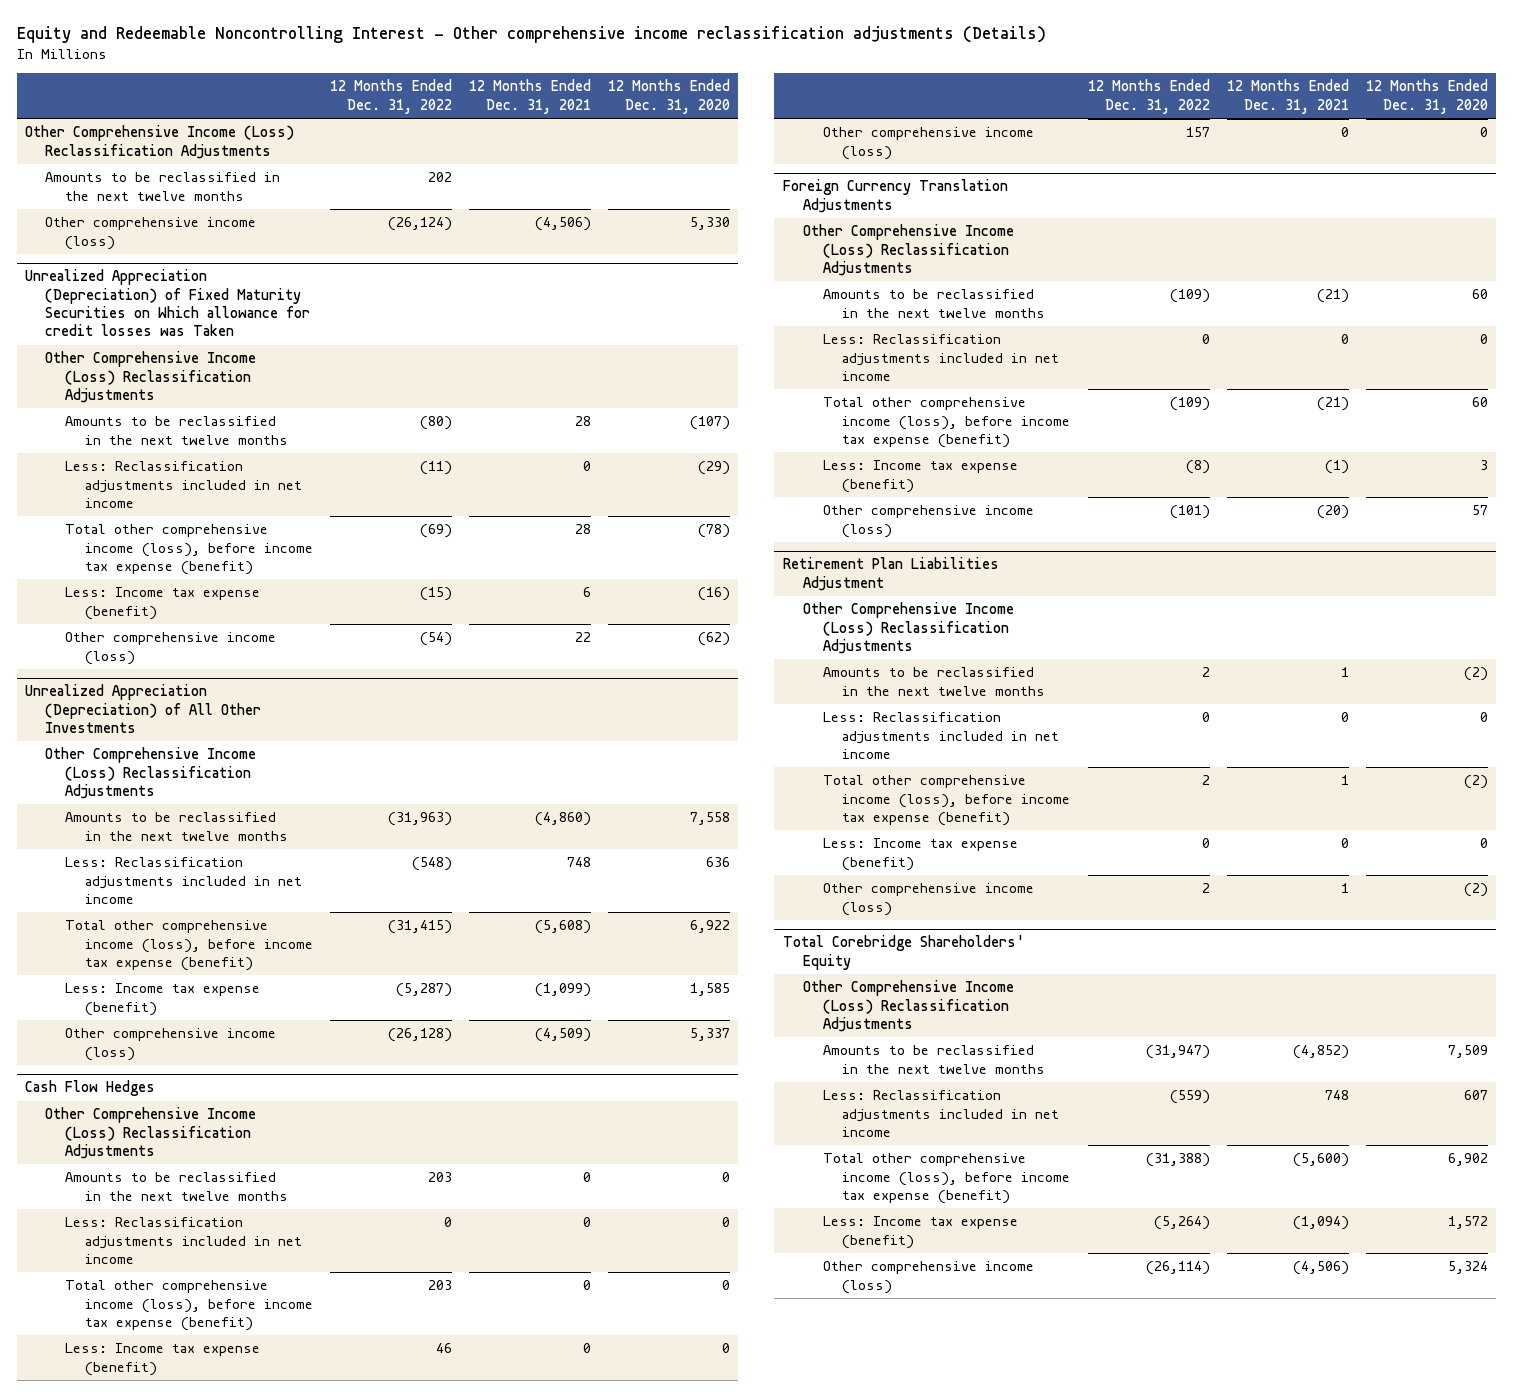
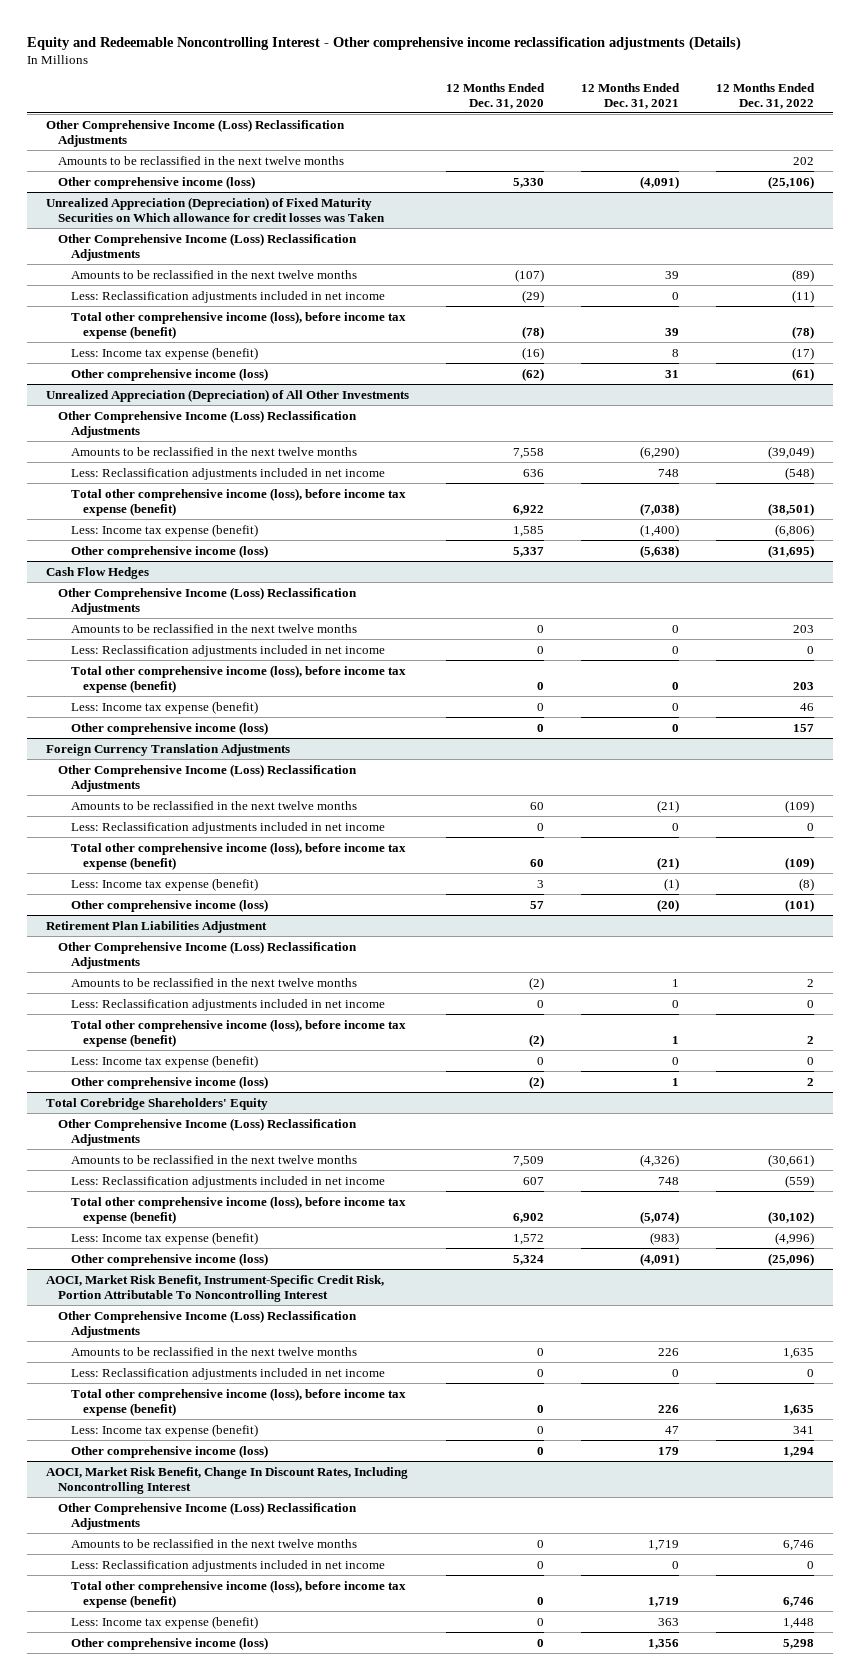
[387,217,452,232] (26,124) -> [767,175,814,189] (25,106)
[534,217,591,232] (4,506) -> [639,175,679,189] (4,091)
[419,416,452,431] (80) -> [791,268,814,282] (89)
[574,416,591,427] 28 -> [664,270,679,279] 39
[419,524,452,539] (69) -> [791,325,814,339] (78)
[574,524,591,535] 28 -> [664,327,679,336] 39
[419,587,452,602] (15) -> [791,346,814,360] (17)
[582,587,591,598] 6 -> [671,348,679,357] 8
[419,632,452,647] (54) -> [791,367,814,381] (61)
[574,632,591,643] 22 -> [664,369,679,378] 31
[387,812,452,827] (31,963) -> [767,445,814,459] (39,049)
[534,812,591,827] (4,860) -> [639,445,679,459] (6,290)
[387,920,452,935] (31,415) -> [767,502,814,516] (38,501)
[534,920,591,935] (5,608) -> [639,502,679,516] (7,038)
[395,983,452,998] (5,287) -> [774,523,814,537] (6,806)
[534,983,591,998] (1,099) -> [639,523,679,537] (1,400)
[387,1028,452,1043] (26,128) -> [767,544,814,558] (31,695)
[534,1028,591,1043] (4,509) -> [639,544,679,558] (5,638)
[1145,1045,1210,1060] (31,947) -> [767,1153,814,1167] (30,661)
[1292,1045,1349,1060] (4,852) -> [639,1153,679,1167] (4,326)
[1145,1153,1210,1168] (31,388) -> [767,1210,814,1224] (30,102)
[1292,1153,1349,1168] (5,600) -> [639,1210,679,1224] (5,074)
[1153,1216,1210,1231] (5,264) -> [774,1231,814,1245] (4,996)
[1292,1216,1349,1231] (1,094) -> [649,1231,679,1245] (983)
[1145,1261,1210,1276] (26,114) -> [767,1252,814,1266] (25,096)
[1292,1261,1349,1276] (4,506) -> [639,1252,679,1266] (4,091)
none -> [45,1274,384,1302] AOCI, Market Risk Benefit, Instrument-Specific Credit Risk, Portion Attributable To Noncontrolling Interest
none -> [58,1309,358,1338] Other Comprehensive Income (Loss) Reclassification Adjustments
none -> [70,1346,357,1356] Amounts to be reclassified in the next twelve months
none -> [70,1367,385,1380] Less: Reclassification adjustments included in net income
none -> [70,1387,406,1416] Total other comprehensive income (loss), before income tax expense (benefit)
none -> [70,1423,258,1437] Less: Income tax expense (benefit)
none -> [70,1444,268,1458] Other comprehensive income (loss)
none -> [45,1466,408,1494] AOCI, Market Risk Benefit, Change In Discount Rates, Including Noncontrolling Interest
none -> [58,1501,358,1530] Other Comprehensive Income (Loss) Reclassification Adjustments
none -> [70,1538,357,1548] Amounts to be reclassified in the next twelve months
none -> [70,1559,385,1572] Less: Reclassification adjustments included in net income
none -> [70,1579,406,1608] Total other comprehensive income (loss), before income tax expense (benefit)
none -> [70,1615,258,1629] Less: Income tax expense (benefit)
none -> [70,1636,268,1650] Other comprehensive income (loss)

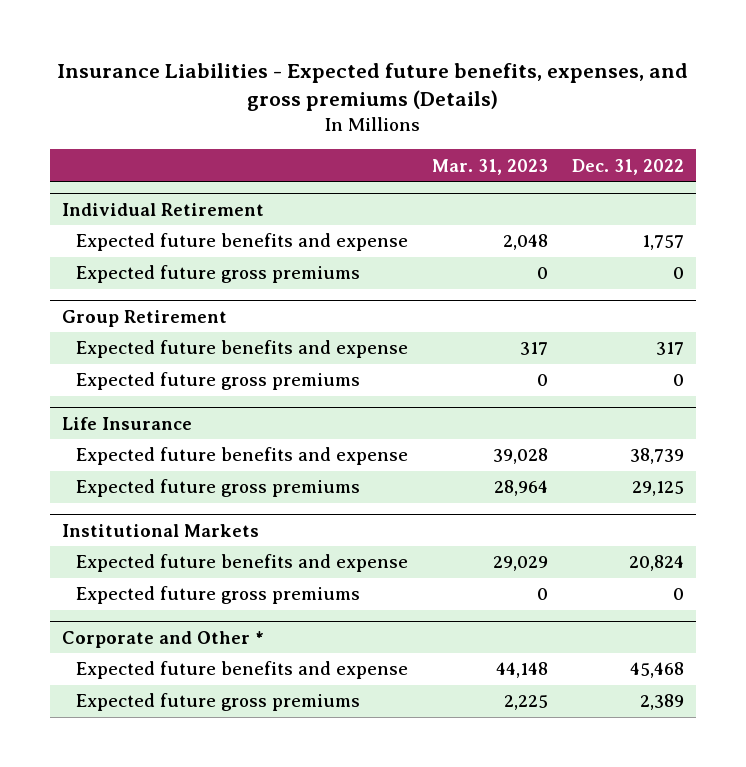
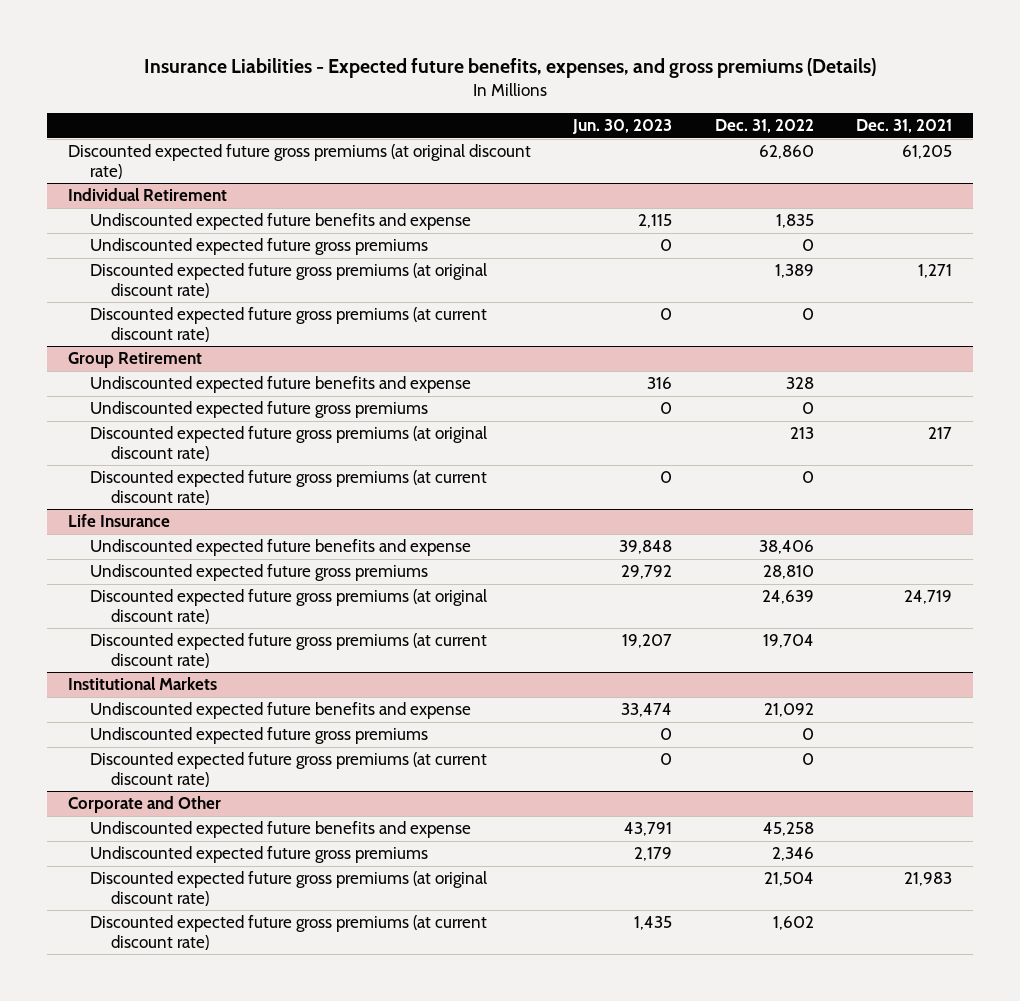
[431,158,548,175] Mar. 31, 2023 -> none
none -> [572,119,673,135] Jun. 30, 2023
none -> [855,119,952,134] Dec. 31, 2021
none -> [67,144,531,179] Discounted expected future gross premiums (at original discount rate)
[75,233,408,252] Expected future benefits and expense -> [89,213,471,231] Undiscounted expected future benefits and expense
[641,235,684,251] 1,757 -> [775,214,814,229] 1,835
[75,265,360,284] Expected future gross premiums -> [89,238,428,256] Undiscounted expected future gross premiums
none -> [89,263,487,298] Discounted expected future gross premiums (at original discount rate)
none -> [89,307,487,342] Discounted expected future gross premiums (at current discount rate)
[75,340,408,359] Expected future benefits and expense -> [89,376,471,394] Undiscounted expected future benefits and expense
[655,342,684,356] 317 -> [785,377,814,390] 328
[75,372,360,391] Expected future gross premiums -> [89,401,428,419] Undiscounted expected future gross premiums
none -> [89,426,487,461] Discounted expected future gross premiums (at original discount rate)
none -> [89,470,487,505] Discounted expected future gross premiums (at current discount rate)
[75,447,408,466] Expected future benefits and expense -> [89,539,471,557] Undiscounted expected future benefits and expense
[629,448,684,465] 38,739 -> [758,540,814,555] 38,406
[75,479,360,498] Expected future gross premiums -> [89,564,428,582] Undiscounted expected future gross premiums
[631,481,684,497] 29,125 -> [762,565,814,580] 28,810
none -> [89,589,487,624] Discounted expected future gross premiums (at original discount rate)
none -> [89,633,487,668] Discounted expected future gross premiums (at current discount rate)
[75,554,408,573] Expected future benefits and expense -> [89,702,471,720] Undiscounted expected future benefits and expense
[628,555,684,572] 20,824 -> [763,703,814,718] 21,092
[75,586,360,605] Expected future gross premiums -> [89,727,428,745] Undiscounted expected future gross premiums
none -> [89,752,487,787] Discounted expected future gross premiums (at current discount rate)
[61,630,264,648] Corporate and Other * -> [67,796,221,814] Corporate and Other
[75,661,408,680] Expected future benefits and expense -> [89,821,471,839] Undiscounted expected future benefits and expense
[629,662,684,679] 45,468 -> [762,822,814,837] 45,258
[75,693,360,712] Expected future gross premiums -> [89,846,428,864] Undiscounted expected future gross premiums
[639,694,684,711] 2,389 -> [771,847,814,862] 2,346
none -> [89,871,487,906] Discounted expected future gross premiums (at original discount rate)
none -> [89,915,487,950] Discounted expected future gross premiums (at current discount rate)

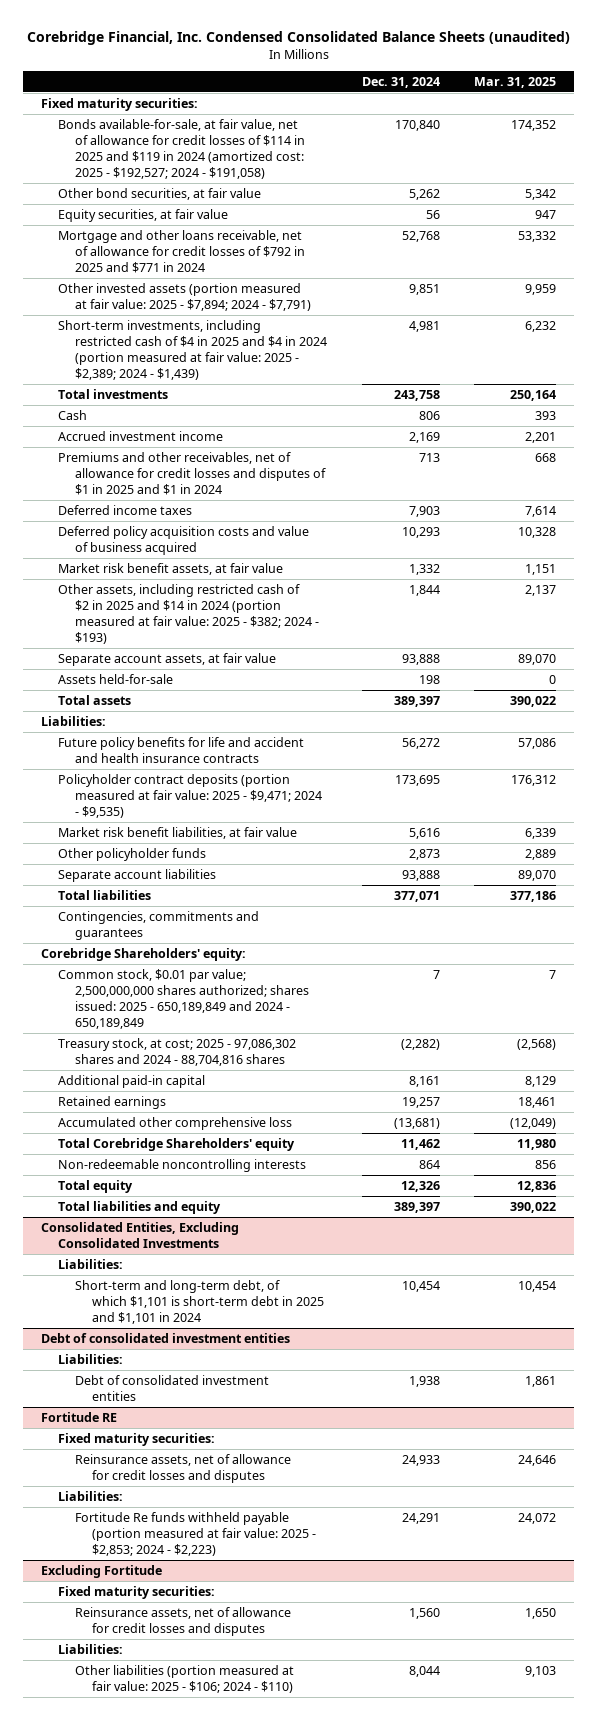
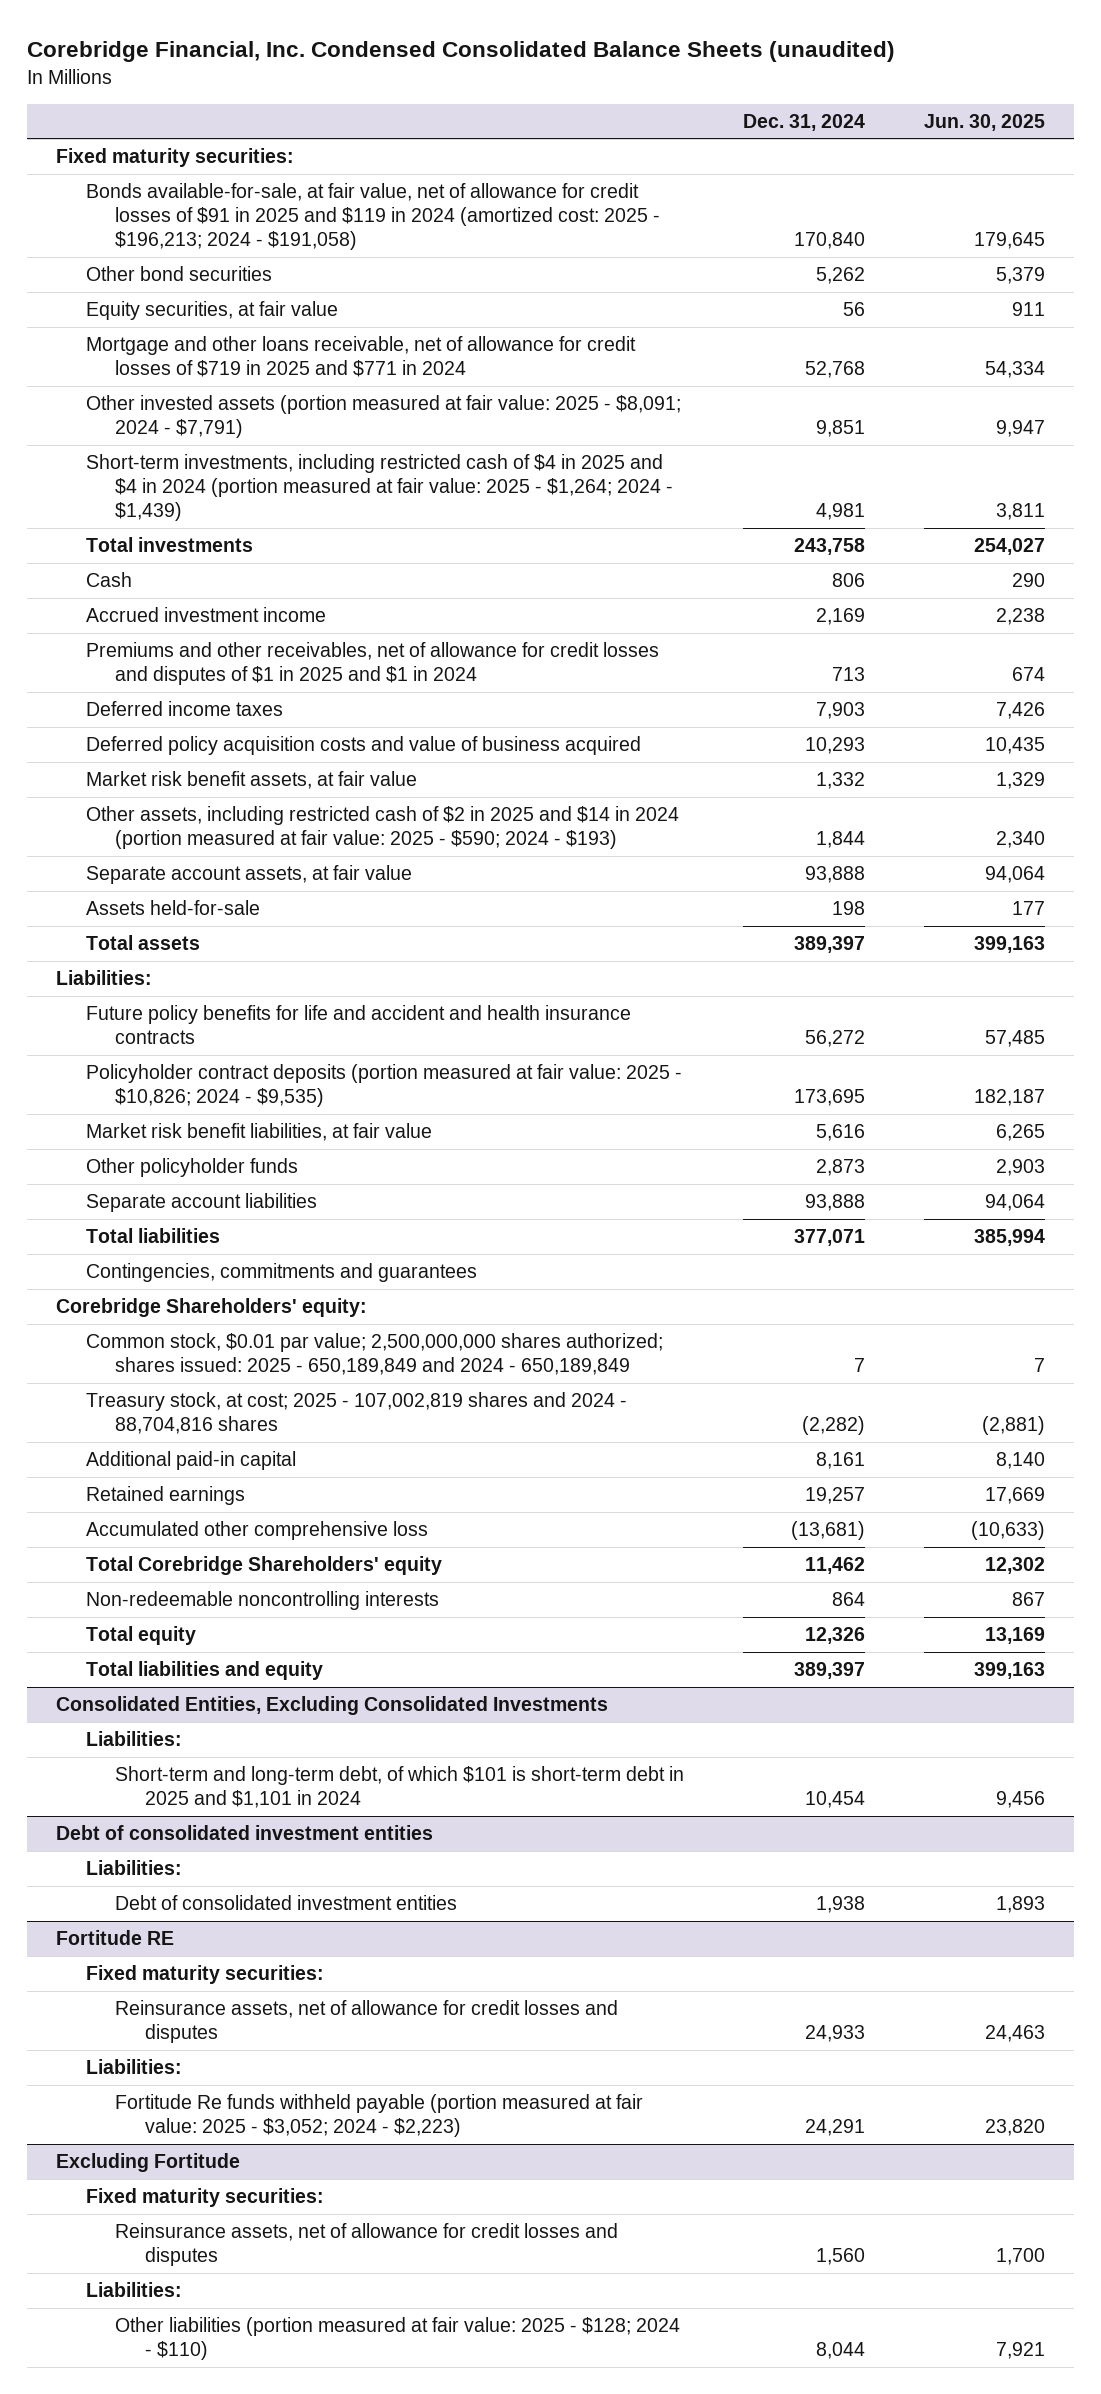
[474,76,557,88] Mar. 31, 2025 -> none
none -> [923,113,1045,131] Jun. 30, 2025
[57,118,305,179] Bonds available-for-sale, at fair value, net of allowance for credit losses of $114 in 2025 and $119 in 2024 (amortized cost: 2025 - $192,527; 2024 - $191,058) -> [85,183,661,251] Bonds available-for-sale, at fair value, net of allowance for credit losses of $91 in 2025 and $119 in 2024 (amortized cost: 2025 - $196,213; 2024 - $191,058)
[57,187,261,200] Other bond securities, at fair value -> [85,266,272,282] Other bond securities
[57,229,305,273] Mortgage and other loans receivable, net of allowance for credit losses of $792 in 2025 and $771 in 2024 -> [85,336,636,378] Mortgage and other loans receivable, net of allowance for credit losses of $719 in 2025 and $771 in 2024
[57,282,311,311] Other invested assets (portion measured at fair value: 2025 - $7,894; 2024 - $7,791) -> [85,395,681,439] Other invested assets (portion measured at fair value: 2025 - $8,091; 2024 - $7,791)
[57,319,327,380] Short-term investments, including restricted cash of $4 in 2025 and $4 in 2024 (portion measured at fair value: 2025 - $2,389; 2024 - $1,439) -> [85,454,674,522] Short-term investments, including restricted cash of $4 in 2025 and $4 in 2024 (portion measured at fair value: 2025 - $1,264; 2024 - $1,439)
[57,583,319,644] Other assets, including restricted cash of $2 in 2025 and $14 in 2024 (portion measured at fair value: 2025 - $382; 2024 - $193) -> [85,806,679,850] Other assets, including restricted cash of $2 in 2025 and $14 in 2024 (portion measured at fair value: 2025 - $590; 2024 - $193)
[57,773,322,818] Policyholder contract deposits (portion measured at fair value: 2025 - $9,471; 2024 - $9,535) -> [85,1064,682,1108] Policyholder contract deposits (portion measured at fair value: 2025 - $10,826; 2024 - $9,535)
[57,1037,296,1066] Treasury stock, at cost; 2025 - 97,086,302 shares and 2024 - 88,704,816 shares -> [85,1392,627,1435] Treasury stock, at cost; 2025 - 107,002,819 shares and 2024 - 88,704,816 shares
[74,1279,324,1324] Short-term and long-term debt, of which $1,101 is short-term debt in 2025 and $1,101 in 2024 -> [115,1766,685,1809] Short-term and long-term debt, of which $101 is short-term debt in 2025 and $1,101 in 2024
[74,1511,316,1556] Fortitude Re funds withheld payable (portion measured at fair value: 2025 - $2,853; 2024 - $2,223) -> [115,2094,644,2138] Fortitude Re funds withheld payable (portion measured at fair value: 2025 - $3,052; 2024 - $2,223)
[74,1664,294,1693] Other liabilities (portion measured at fair value: 2025 - $106; 2024 - $110) -> [115,2317,681,2361] Other liabilities (portion measured at fair value: 2025 - $128; 2024 - $110)

